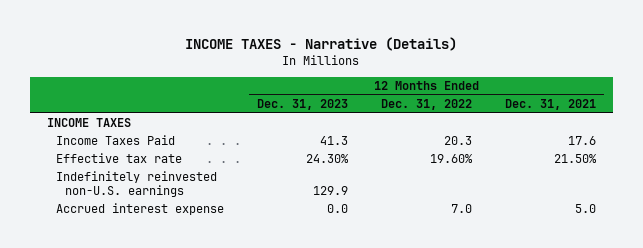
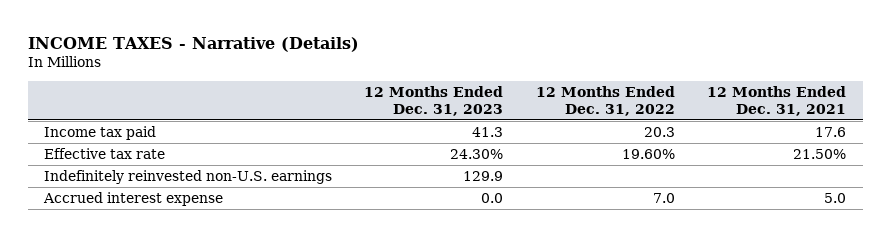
[46,118,131,128] INCOME TAXES -> none
[56,135,176,146] Income Taxes Paid -> [43,125,156,140] Income tax paid

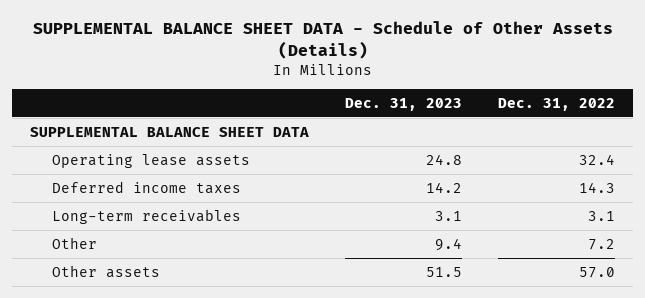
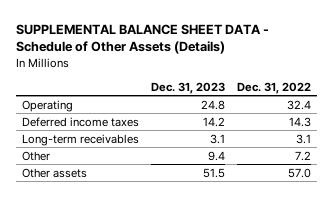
[29,126,309,137] SUPPLEMENTAL BALANCE SHEET DATA -> none
[52,153,251,168] Operating lease assets -> [22,99,74,112] Operating

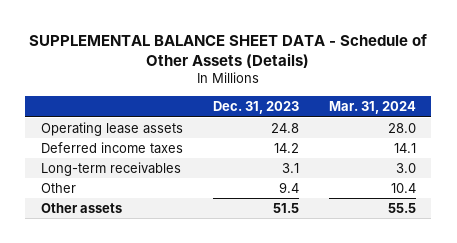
[237,81,312,94] Dec. 31, 2022 -> none
none -> [328,101,416,115] Mar. 31, 2024
[22,99,74,112] Operating -> [40,121,183,136] Operating lease assets

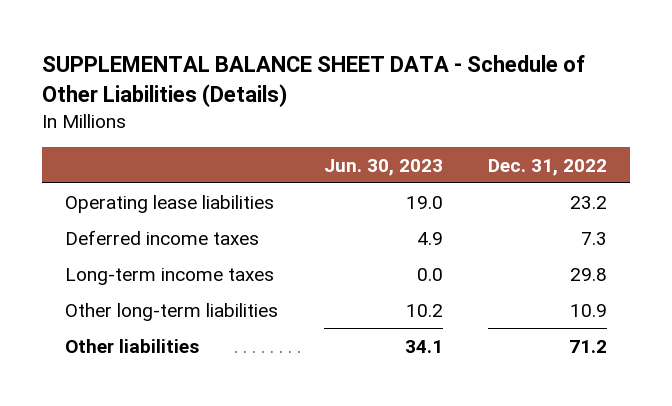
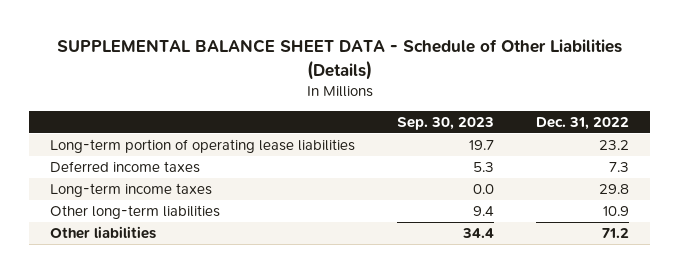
[323,158,443,176] Jun. 30, 2023 -> none
none -> [397,116,495,130] Sep. 30, 2023
[65,194,275,213] Operating lease liabilities -> [50,138,356,153] Long-term portion of operating lease liabilities

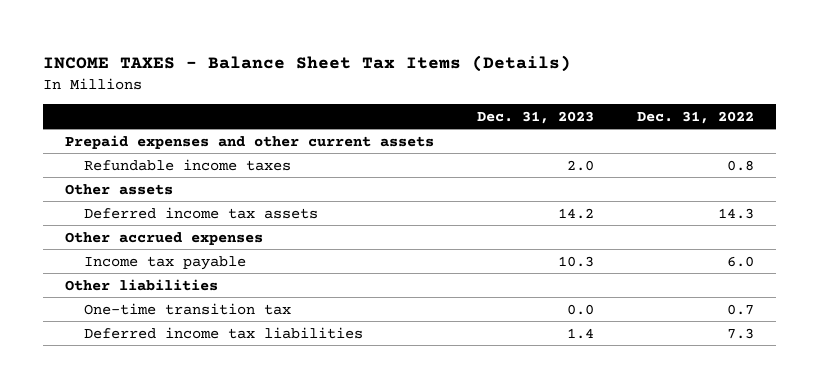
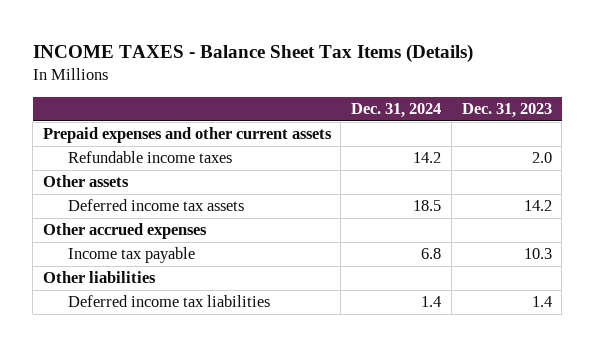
[636,110,754,124] Dec. 31, 2022 -> none
none -> [351,103,442,119] Dec. 31, 2024
[84,302,292,315] One-time transition tax -> none

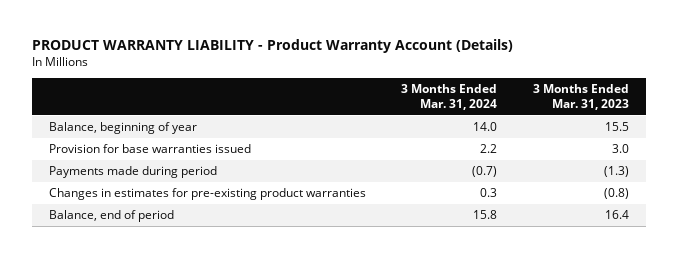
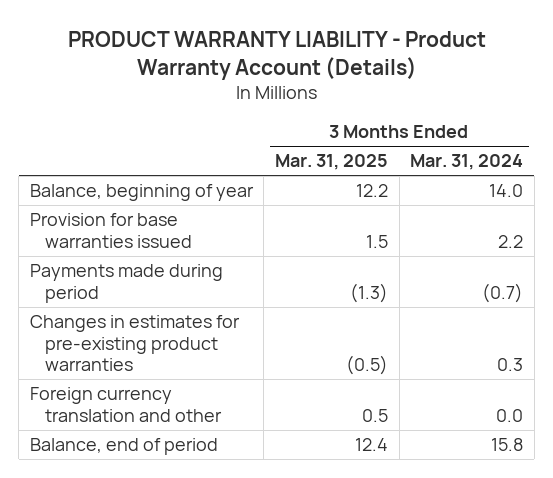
[532,84,629,111] 3 Months Ended Mar. 31, 2023 -> none
none -> [275,154,389,171] Mar. 31, 2025
none -> [29,387,223,422] Foreign currency translation and other

